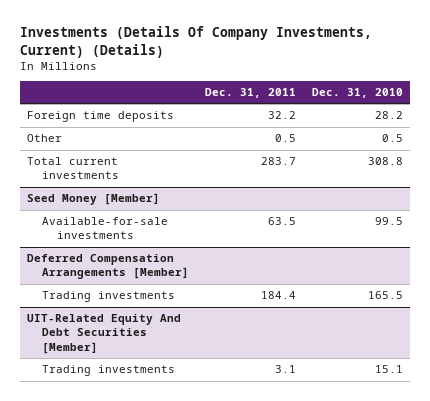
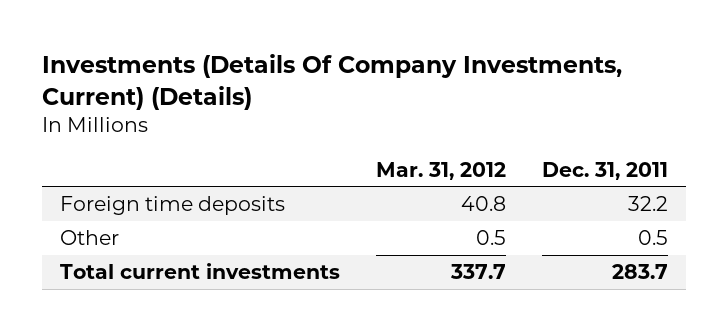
[311,88,403,99] Dec. 31, 2010 -> none
none -> [375,161,506,180] Mar. 31, 2012
[27,193,161,206] Seed Money [Member] -> none
[42,217,169,240] Available-for-sale investments -> none
[27,254,190,280] Deferred Compensation Arrangements [Member] -> none
[42,291,176,303] Trading investments -> none
[27,314,182,354] UIT-Related Equity And Debt Securities [Member] -> none
[42,365,176,377] Trading investments -> none

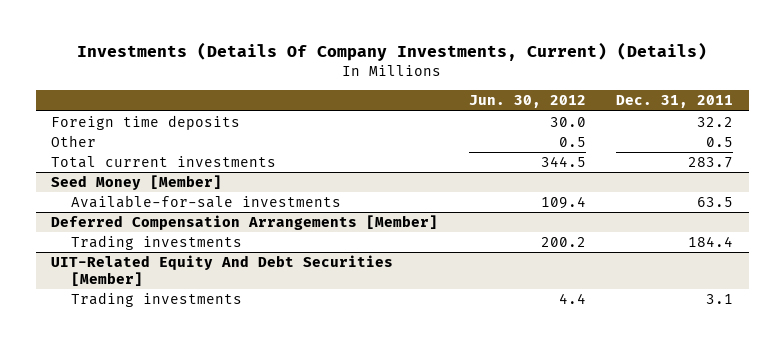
[375,161,506,180] Mar. 31, 2012 -> none
none -> [468,95,586,109] Jun. 30, 2012
none -> [50,175,222,191] Seed Money [Member]
none -> [71,195,342,209] Available-for-sale investments
none -> [50,215,438,231] Deferred Compensation Arrangements [Member]
none -> [71,235,243,251] Trading investments
none -> [50,255,393,286] UIT-Related Equity And Debt Securities [Member]
none -> [71,292,243,308] Trading investments

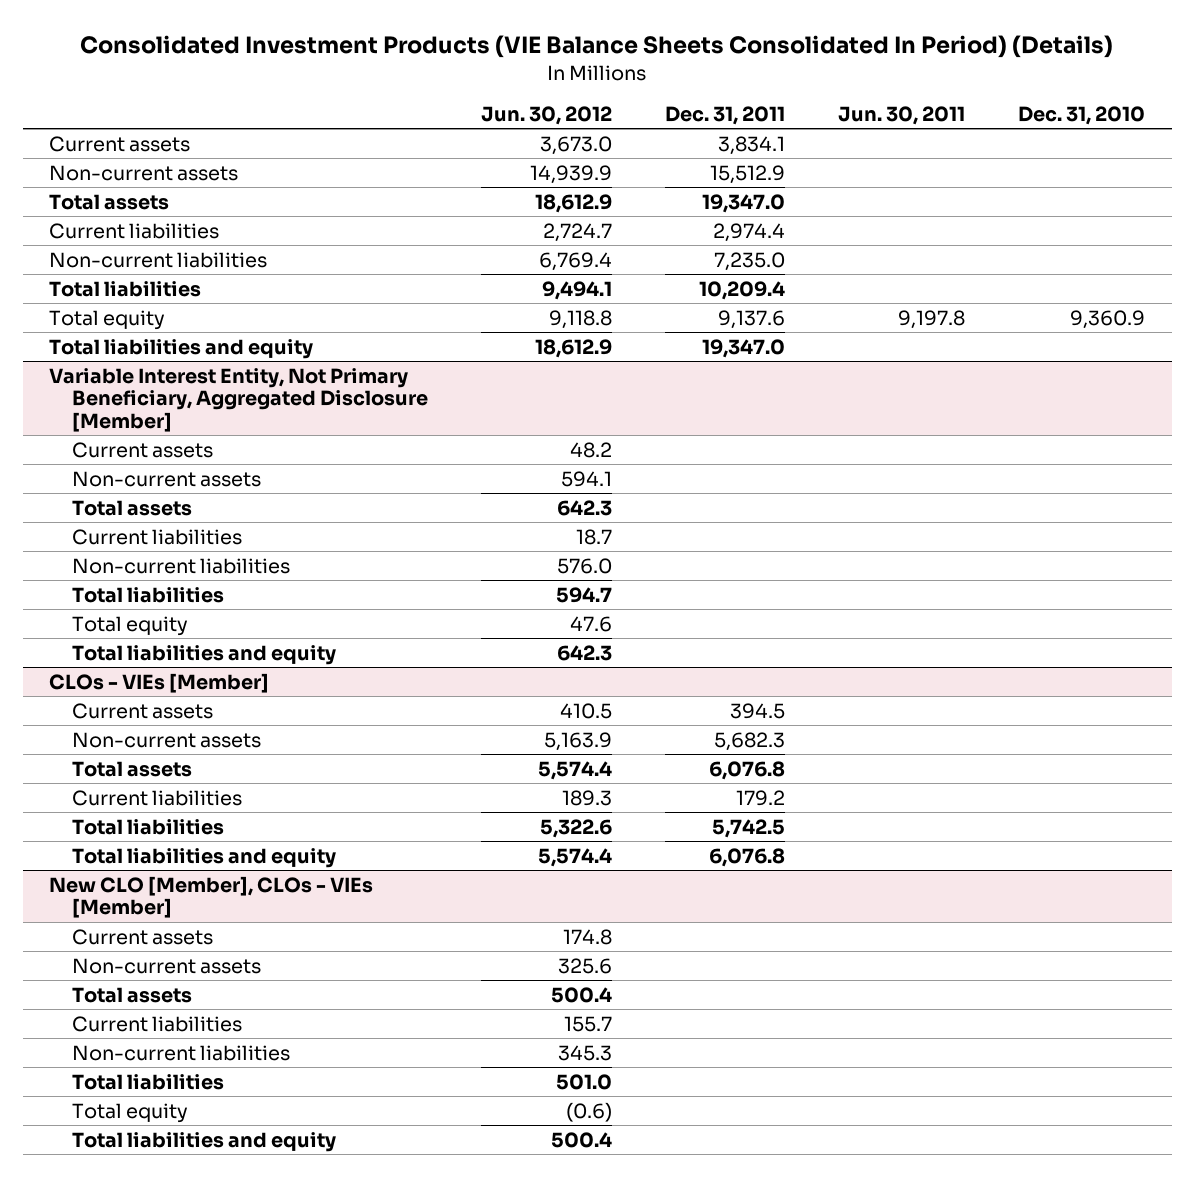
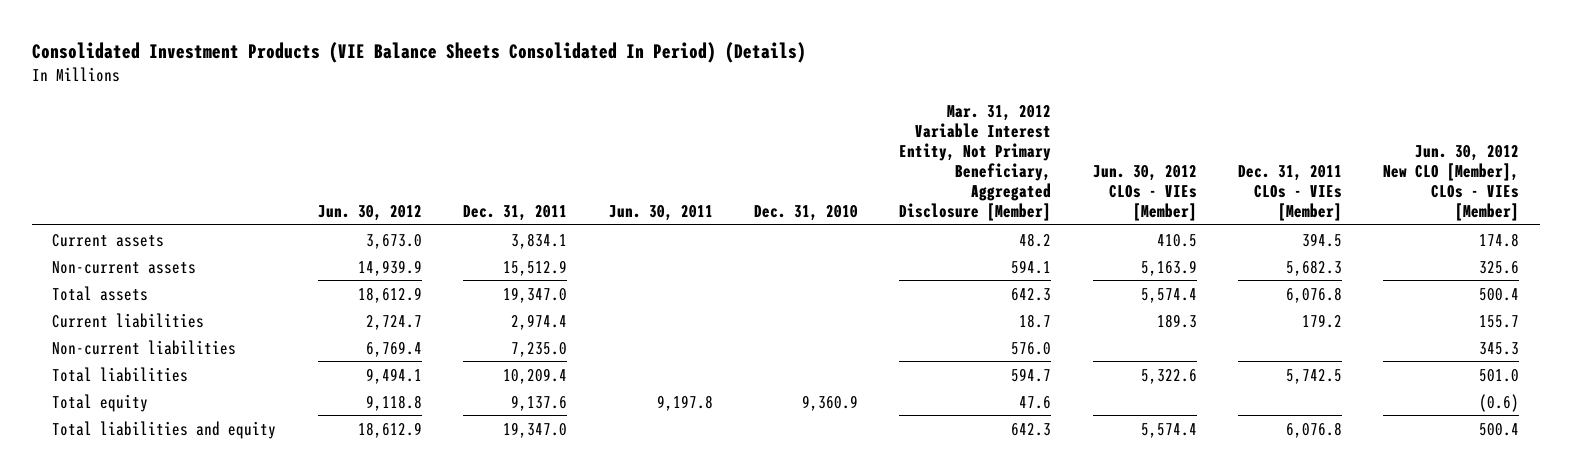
none -> [899,105,1052,222] Mar. 31, 2012 Variable Interest Entity, Not Primary Beneficiary, Aggregated Disclosure [Member]
none -> [1092,165,1197,222] Jun. 30, 2012 CLOs - VIEs [Member]
none -> [1238,165,1343,222] Dec. 31, 2011 CLOs - VIEs [Member]
none -> [1383,145,1520,222] Jun. 30, 2012 New CLO [Member], CLOs - VIEs [Member]
[49,367,428,432] Variable Interest Entity, Not Primary Beneficiary, Aggregated Disclosure [Member] -> none
[71,441,213,458] Current assets -> none
[71,470,261,487] Non-current assets -> none
[71,499,192,516] Total assets -> none
[71,528,242,545] Current liabilities -> none
[71,557,290,574] Non-current liabilities -> none
[71,586,224,603] Total liabilities -> none
[71,615,188,636] Total equity -> none
[71,644,336,665] Total liabilities and equity -> none
[49,672,270,693] CLOs - VIEs [Member] -> none
[71,702,213,719] Current assets -> none
[71,731,261,748] Non-current assets -> none
[71,760,192,777] Total assets -> none
[71,789,242,806] Current liabilities -> none
[71,818,224,835] Total liabilities -> none
[71,847,336,868] Total liabilities and equity -> none
[49,875,374,919] New CLO [Member], CLOs - VIEs [Member] -> none
[71,928,213,945] Current assets -> none
[71,957,261,974] Non-current assets -> none
[71,986,192,1003] Total assets -> none
[71,1015,242,1032] Current liabilities -> none
[71,1044,290,1061] Non-current liabilities -> none
[71,1073,224,1090] Total liabilities -> none
[71,1102,188,1123] Total equity -> none
[71,1131,336,1152] Total liabilities and equity -> none

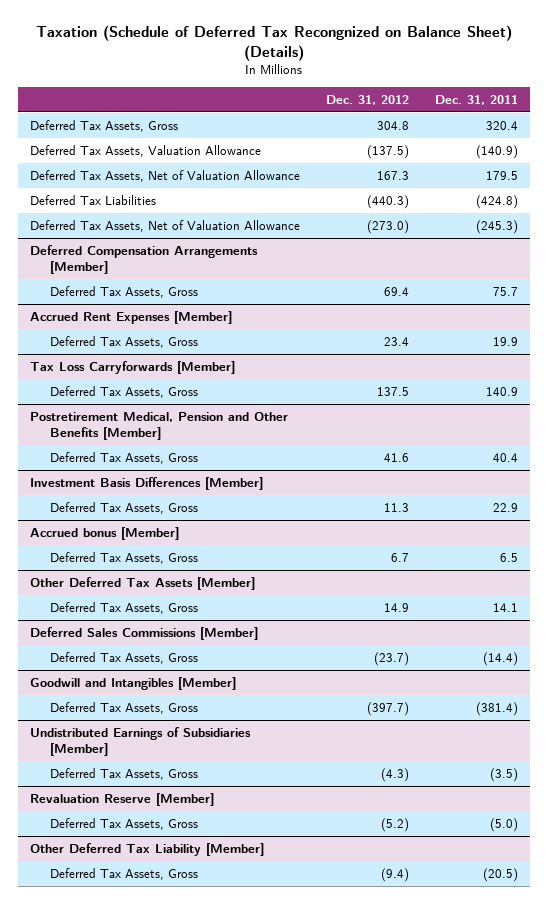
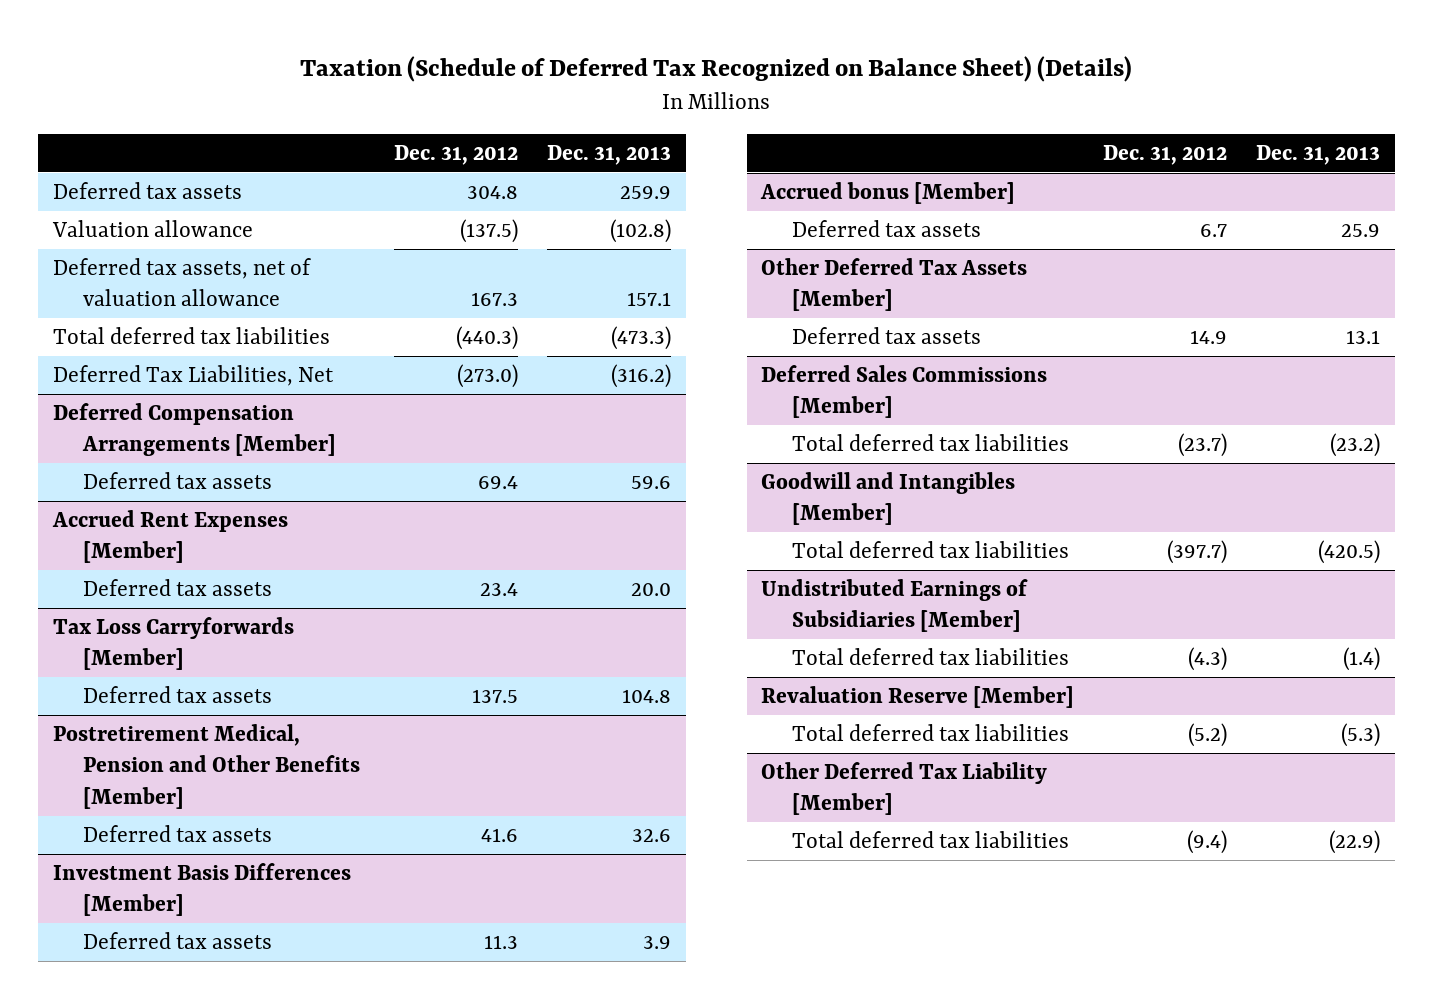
[35,25,512,61] Taxation (Schedule of Deferred Tax Recongnized on Balance Sheet) (Details) -> [300,56,1133,83] Taxation (Schedule of Deferred Tax Recognized on Balance Sheet) (Details)
[434,94,518,105] Dec. 31, 2011 -> none
none -> [547,144,672,165] Dec. 31, 2013
[30,119,179,132] Deferred Tax Assets, Gross -> [52,182,242,200] Deferred tax assets
[30,144,262,157] Deferred Tax Assets, Valuation Allowance -> [51,220,253,238] Valuation allowance
[30,169,301,182] Deferred Tax Assets, Net of Valuation Allowance -> [52,258,311,307] Deferred tax assets, net of valuation allowance
[30,194,157,205] Deferred Tax Liabilities -> [52,327,330,345] Total deferred tax liabilities
[30,219,301,232] Deferred Tax Assets, Net of Valuation Allowance -> [52,365,334,387] Deferred Tax Liabilities, Net
[50,285,199,298] Deferred Tax Assets, Gross -> [83,472,273,490] Deferred tax assets
[50,335,199,348] Deferred Tax Assets, Gross -> [83,579,273,597] Deferred tax assets
[50,385,199,398] Deferred Tax Assets, Gross -> [83,686,273,704] Deferred tax assets
[50,451,199,464] Deferred Tax Assets, Gross -> [83,825,273,843] Deferred tax assets
[50,501,199,514] Deferred Tax Assets, Gross -> [83,932,273,950] Deferred tax assets
[50,551,199,564] Deferred Tax Assets, Gross -> [791,220,981,238] Deferred tax assets
[50,601,199,614] Deferred Tax Assets, Gross -> [791,327,981,345] Deferred tax assets
[50,651,199,664] Deferred Tax Assets, Gross -> [791,434,1069,452] Total deferred tax liabilities
[50,701,199,714] Deferred Tax Assets, Gross -> [791,541,1069,559] Total deferred tax liabilities
[50,767,199,780] Deferred Tax Assets, Gross -> none
none -> [791,648,1069,666] Total deferred tax liabilities
[50,817,199,830] Deferred Tax Assets, Gross -> none
none -> [791,724,1069,742] Total deferred tax liabilities
[50,867,199,880] Deferred Tax Assets, Gross -> none
none -> [791,831,1069,849] Total deferred tax liabilities

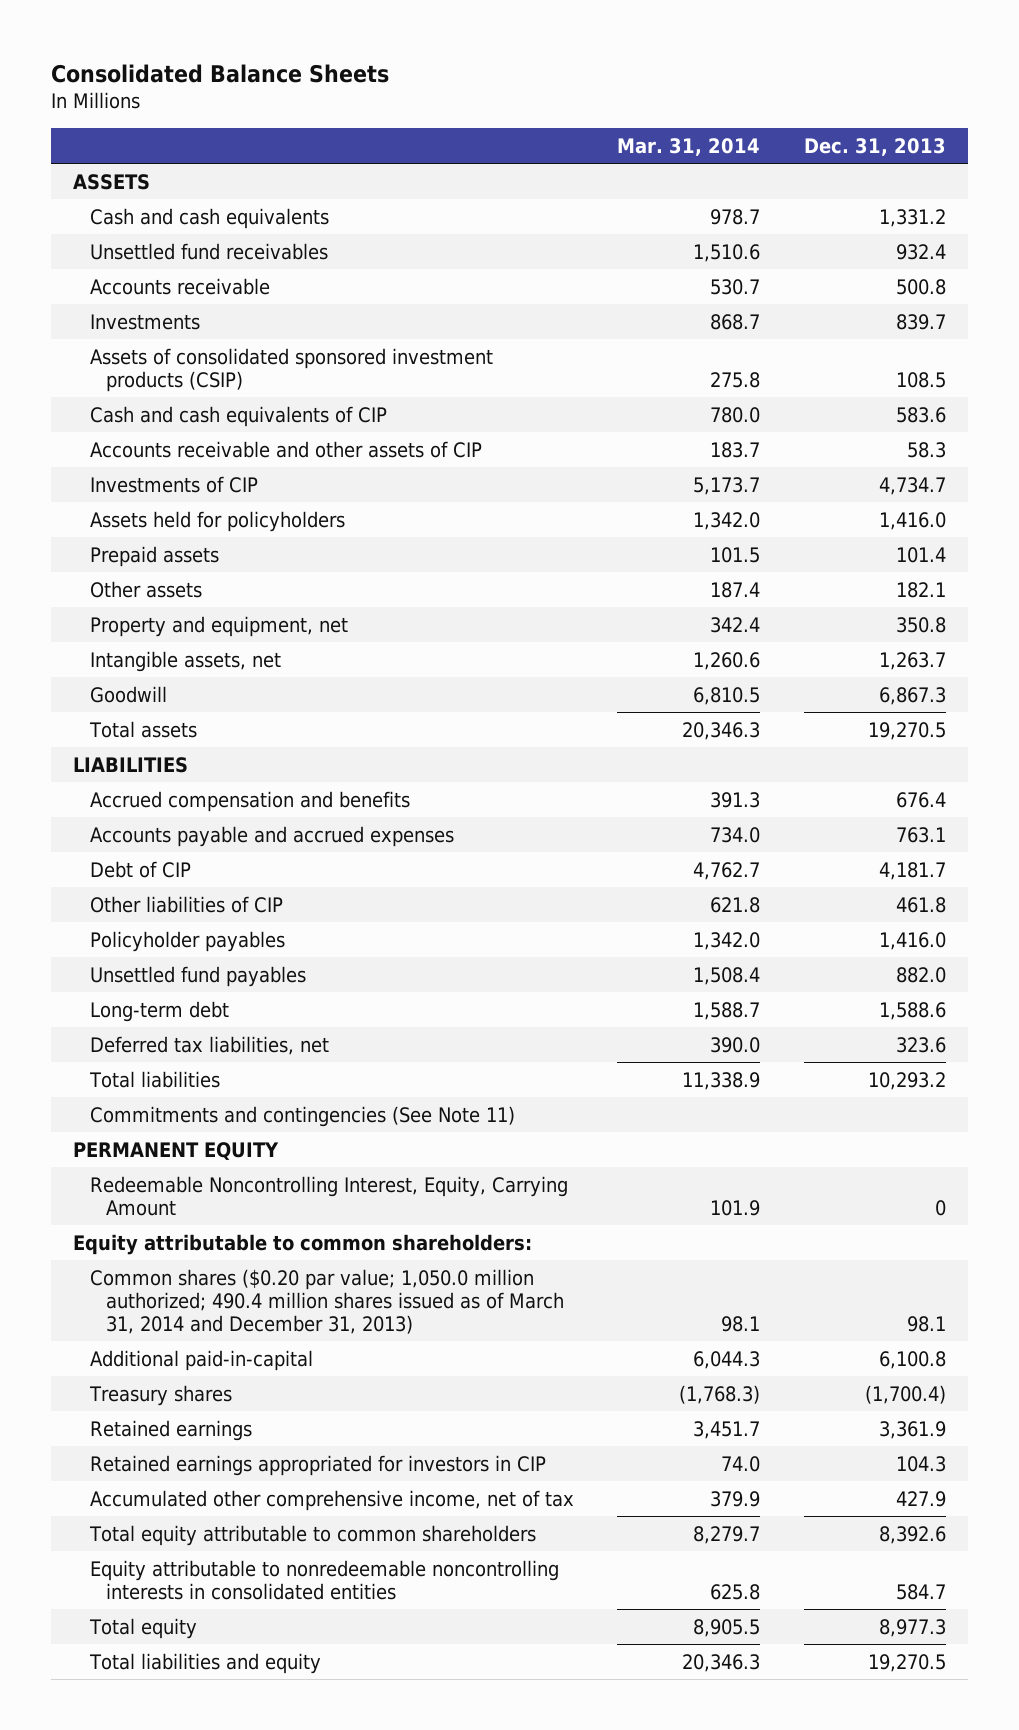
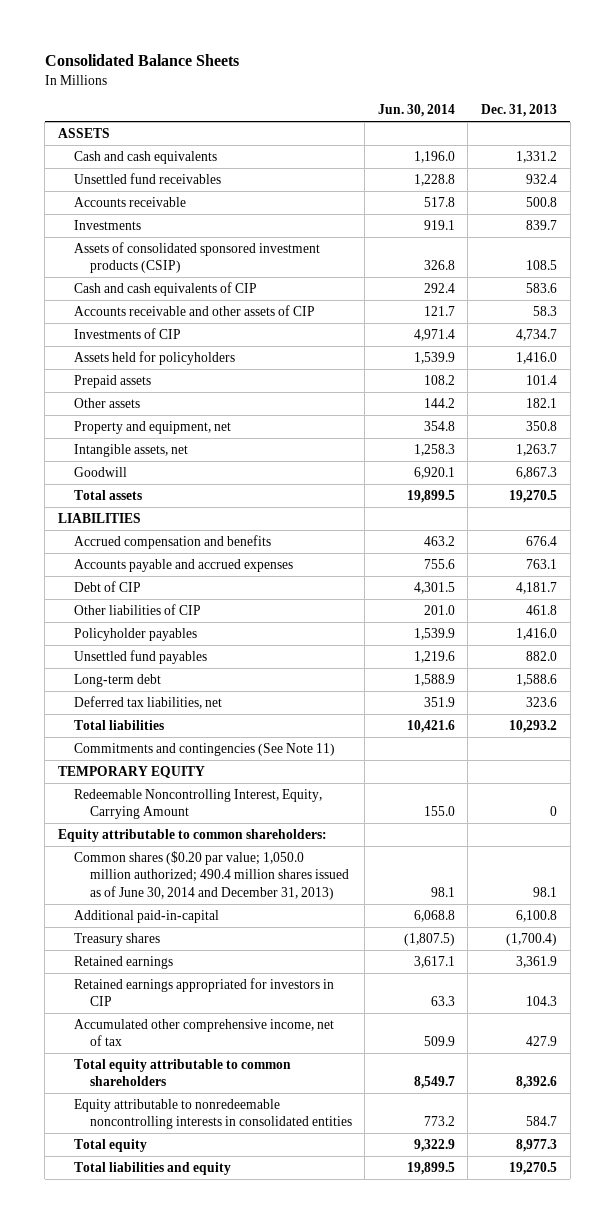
[617,137,761,156] Mar. 31, 2014 -> none
none -> [377,104,455,118] Jun. 30, 2014
[73,1141,280,1160] PERMANENT EQUITY -> none
none -> [57,765,205,778] TEMPORARY EQUITY
[89,1268,565,1334] Common shares ($0.20 par value; 1,050.0 million authorized; 490.4 million shares issued as of March 31, 2014 and December 31, 2013) -> [73,850,349,900] Common shares ($0.20 par value; 1,050.0 million authorized; 490.4 million shares issued as of June 30, 2014 and December 31, 2013)

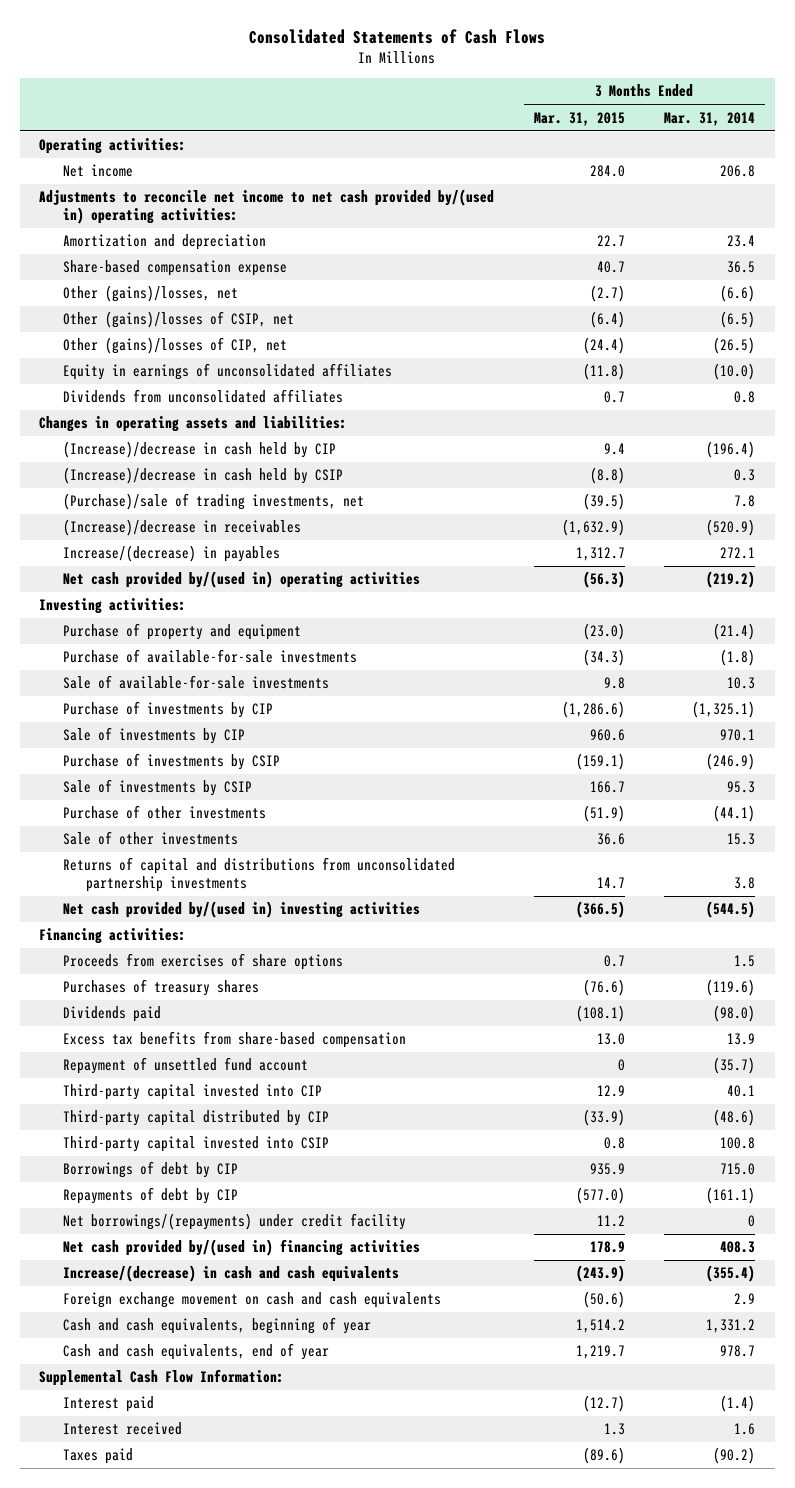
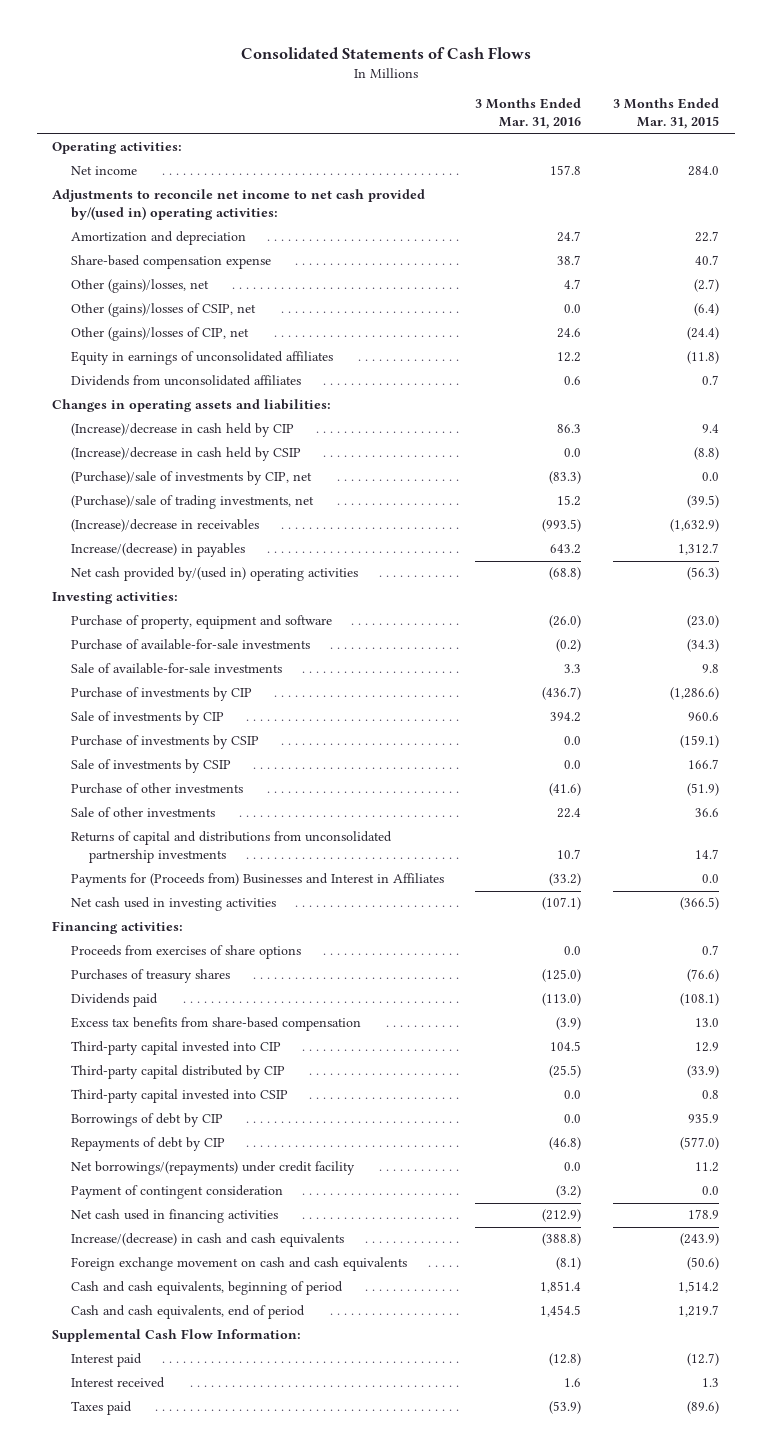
[664,111,756,126] Mar. 31, 2014 -> none
none -> [475,98,582,130] 3 Months Ended Mar. 31, 2016
none -> [70,471,312,486] (Purchase)/sale of investments by CIP, net
[62,623,301,641] Purchase of property and equipment -> [70,615,332,630] Purchase of property, equipment and software
none -> [70,873,444,888] Payments for (Proceeds from) Businesses and Interest in Affiliates
[62,901,420,919] Net cash provided by/(used in) investing activities -> [70,897,276,912] Net cash used in investing activities
[62,1057,308,1075] Repayment of unsettled fund account -> none
none -> [70,1185,283,1200] Payment of contingent consideration
[62,1239,420,1257] Net cash provided by/(used in) financing activities -> [70,1209,278,1224] Net cash used in financing activities
[62,1317,371,1335] Cash and cash equivalents, beginning of year -> [70,1281,343,1296] Cash and cash equivalents, beginning of period
[62,1343,329,1361] Cash and cash equivalents, end of year -> [70,1305,305,1320] Cash and cash equivalents, end of period

